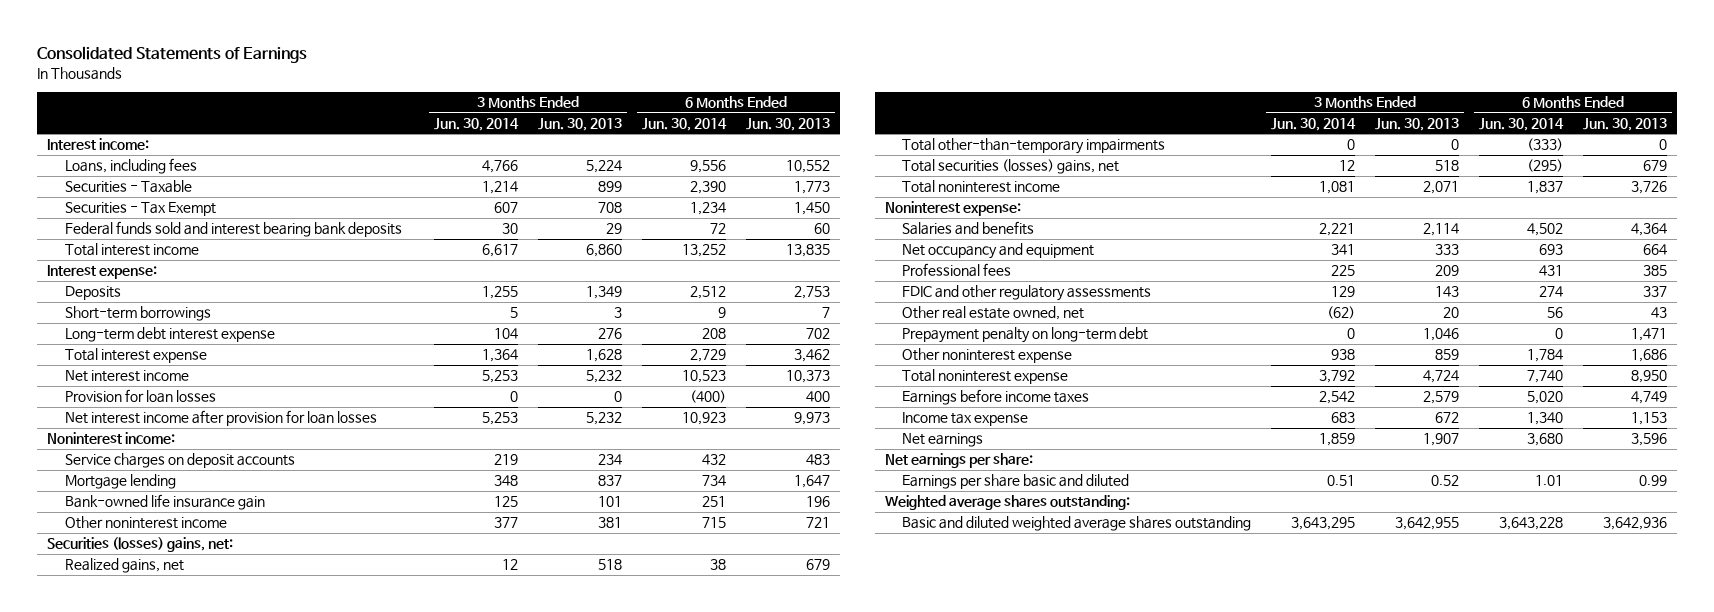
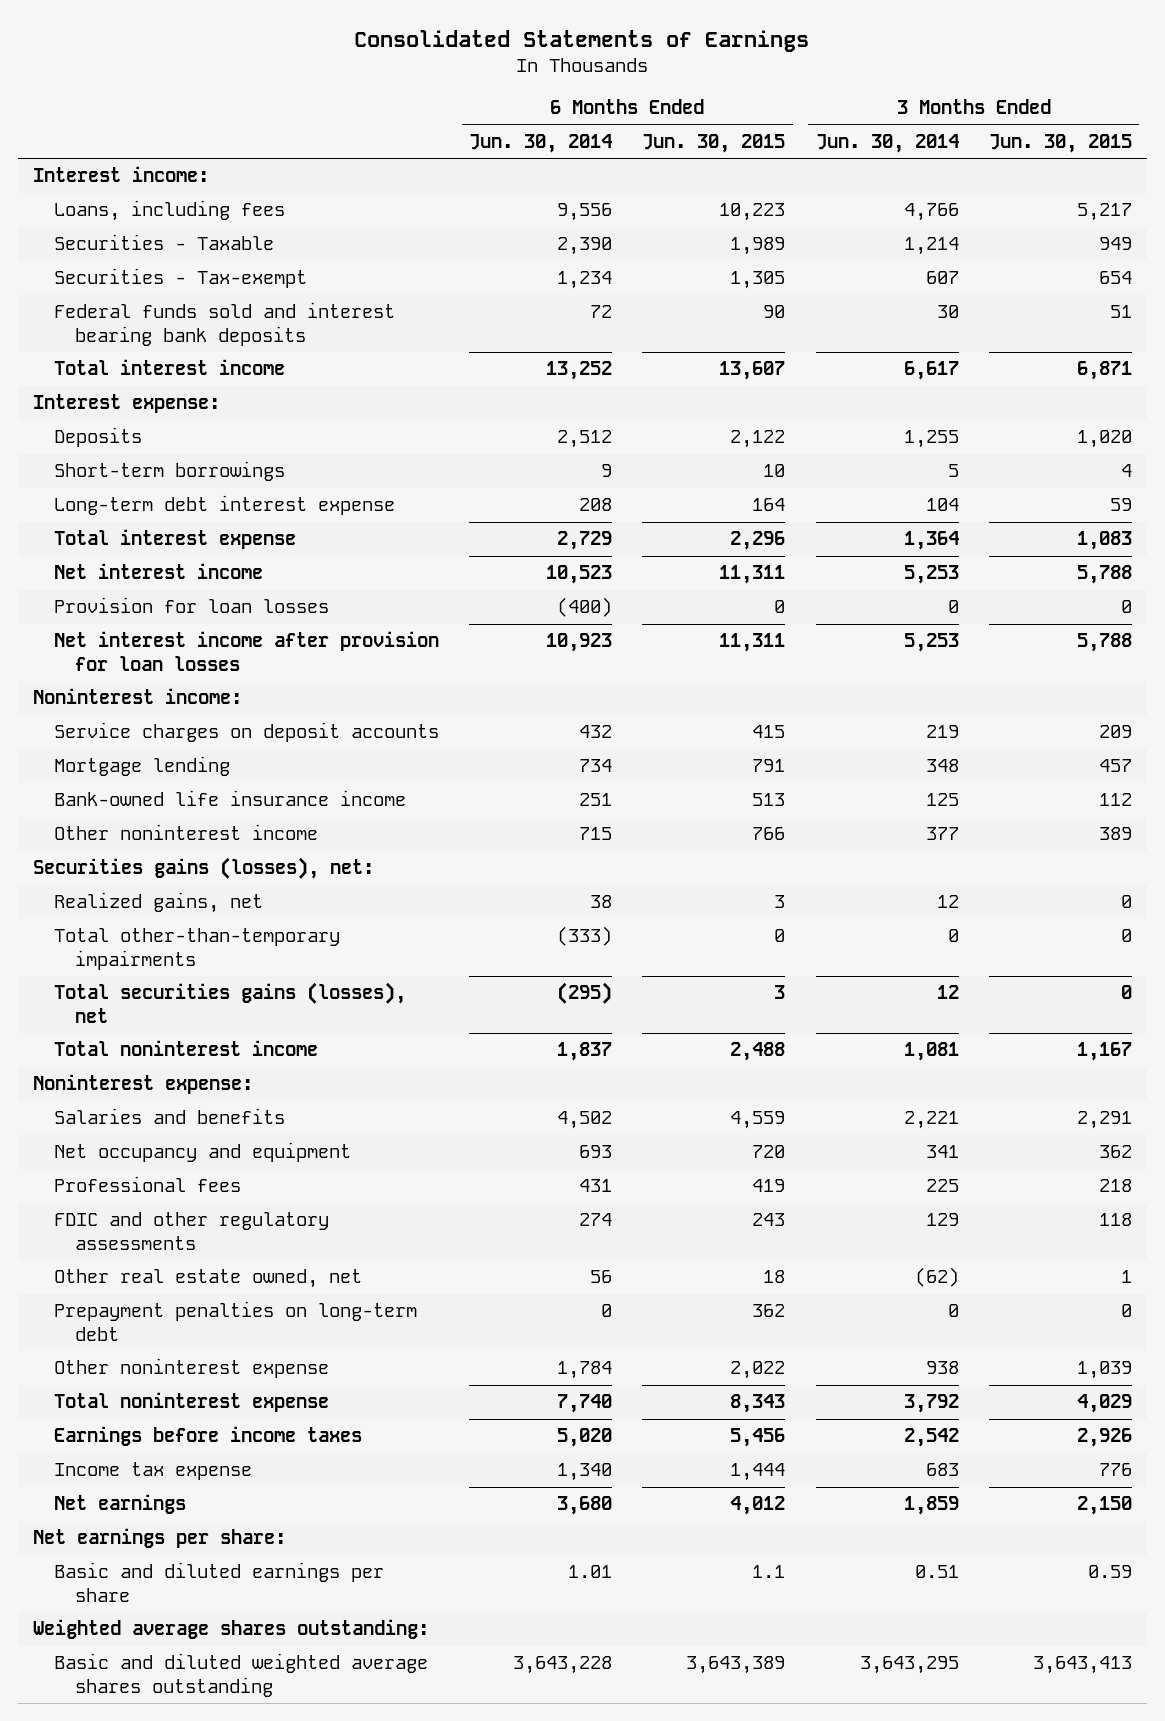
[537,117,622,131] Jun. 30, 2013 -> none
[745,117,830,131] Jun. 30, 2013 -> none
none -> [642,133,786,153] Jun. 30, 2015
none -> [988,133,1132,153] Jun. 30, 2015
[64,202,216,217] Securities - Tax Exempt -> [53,268,307,289] Securities - Tax-exempt
[64,494,265,511] Bank-owned life insurance gain -> [53,790,406,807] Bank-owned life insurance income
[47,537,234,553] Securities (losses) gains, net: -> [33,857,375,880] Securities gains (losses), net:
[902,159,1120,175] Total securities (losses) gains, net -> [53,982,406,1023] Total securities gains (losses), net
[902,327,1149,344] Prepayment penalty on long-term debt -> [53,1301,417,1341] Prepayment penalties on long-term debt
[902,474,1130,490] Earnings per share basic and diluted -> [53,1562,384,1602] Basic and diluted earnings per share

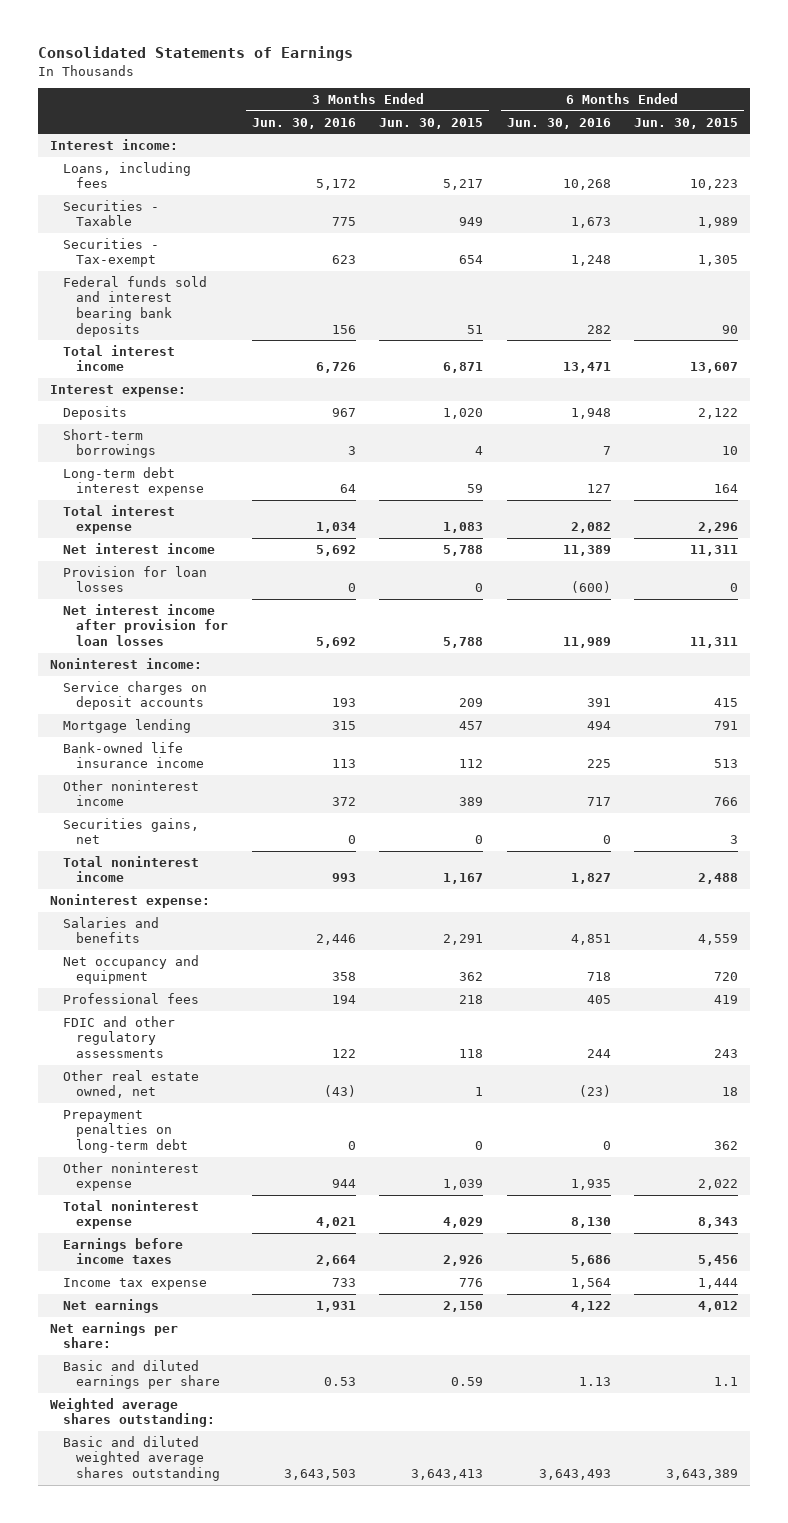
[469,133,613,153] Jun. 30, 2014 -> none
[815,133,959,153] Jun. 30, 2014 -> none
none -> [251,117,356,129] Jun. 30, 2016
none -> [506,117,611,129] Jun. 30, 2016
[33,857,375,880] Securities gains (losses), net: -> none
[53,928,340,970] Total other-than-temporary impairments -> none
[53,982,406,1023] Total securities gains (losses), net -> none
[53,892,263,914] Realized gains, net -> [63,817,200,845] Securities gains, net

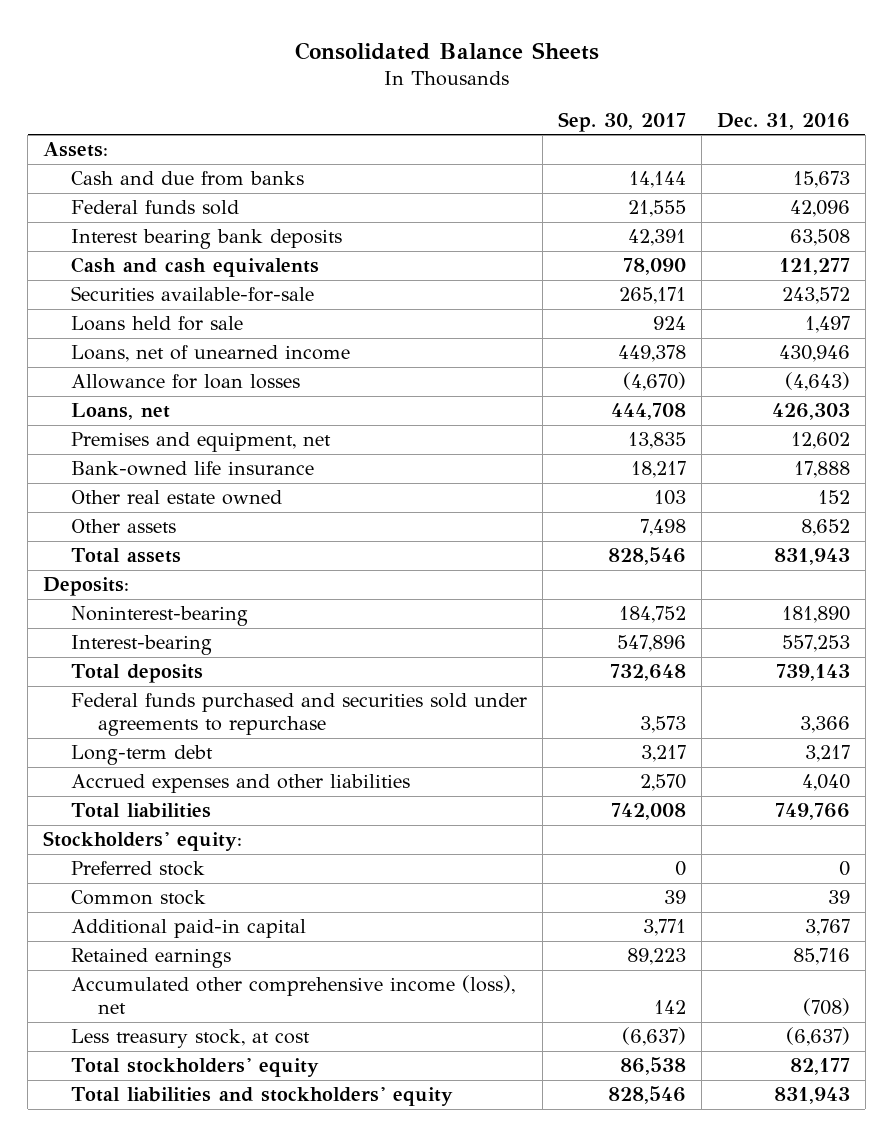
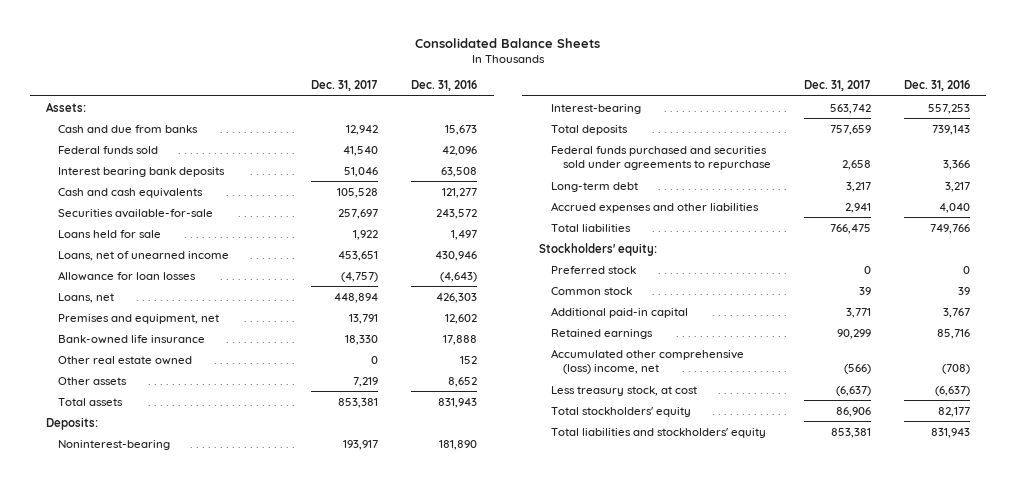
[557,111,686,132] Sep. 30, 2017 -> none
none -> [311,80,379,92] Dec. 31, 2017
[70,975,515,1015] Accumulated other comprehensive income (loss), net -> [550,348,744,375] Accumulated other comprehensive (loss) income, net

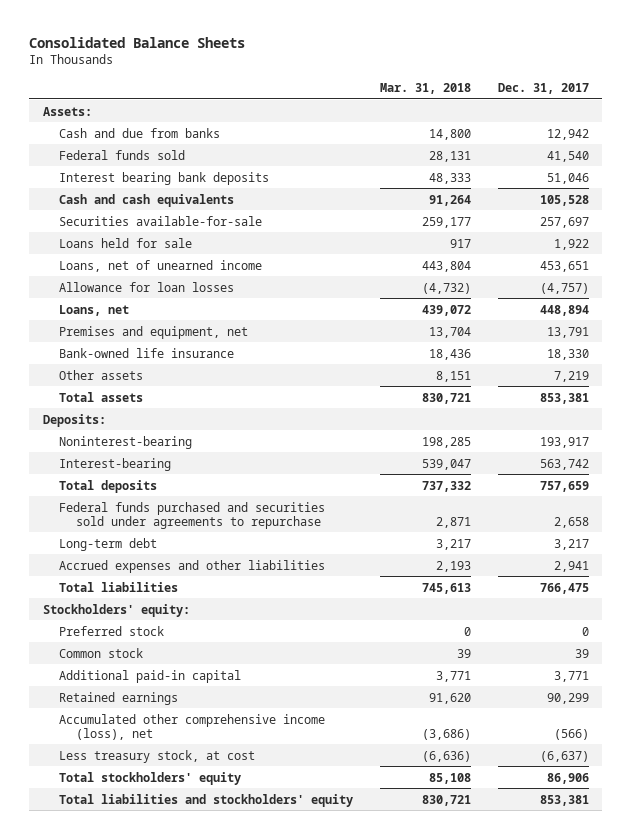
[411,80,478,92] Dec. 31, 2016 -> none
none -> [379,82,471,94] Mar. 31, 2018
[58,355,193,365] Other real estate owned -> none
[550,348,744,375] Accumulated other comprehensive (loss) income, net -> [59,713,326,740] Accumulated other comprehensive income (loss), net

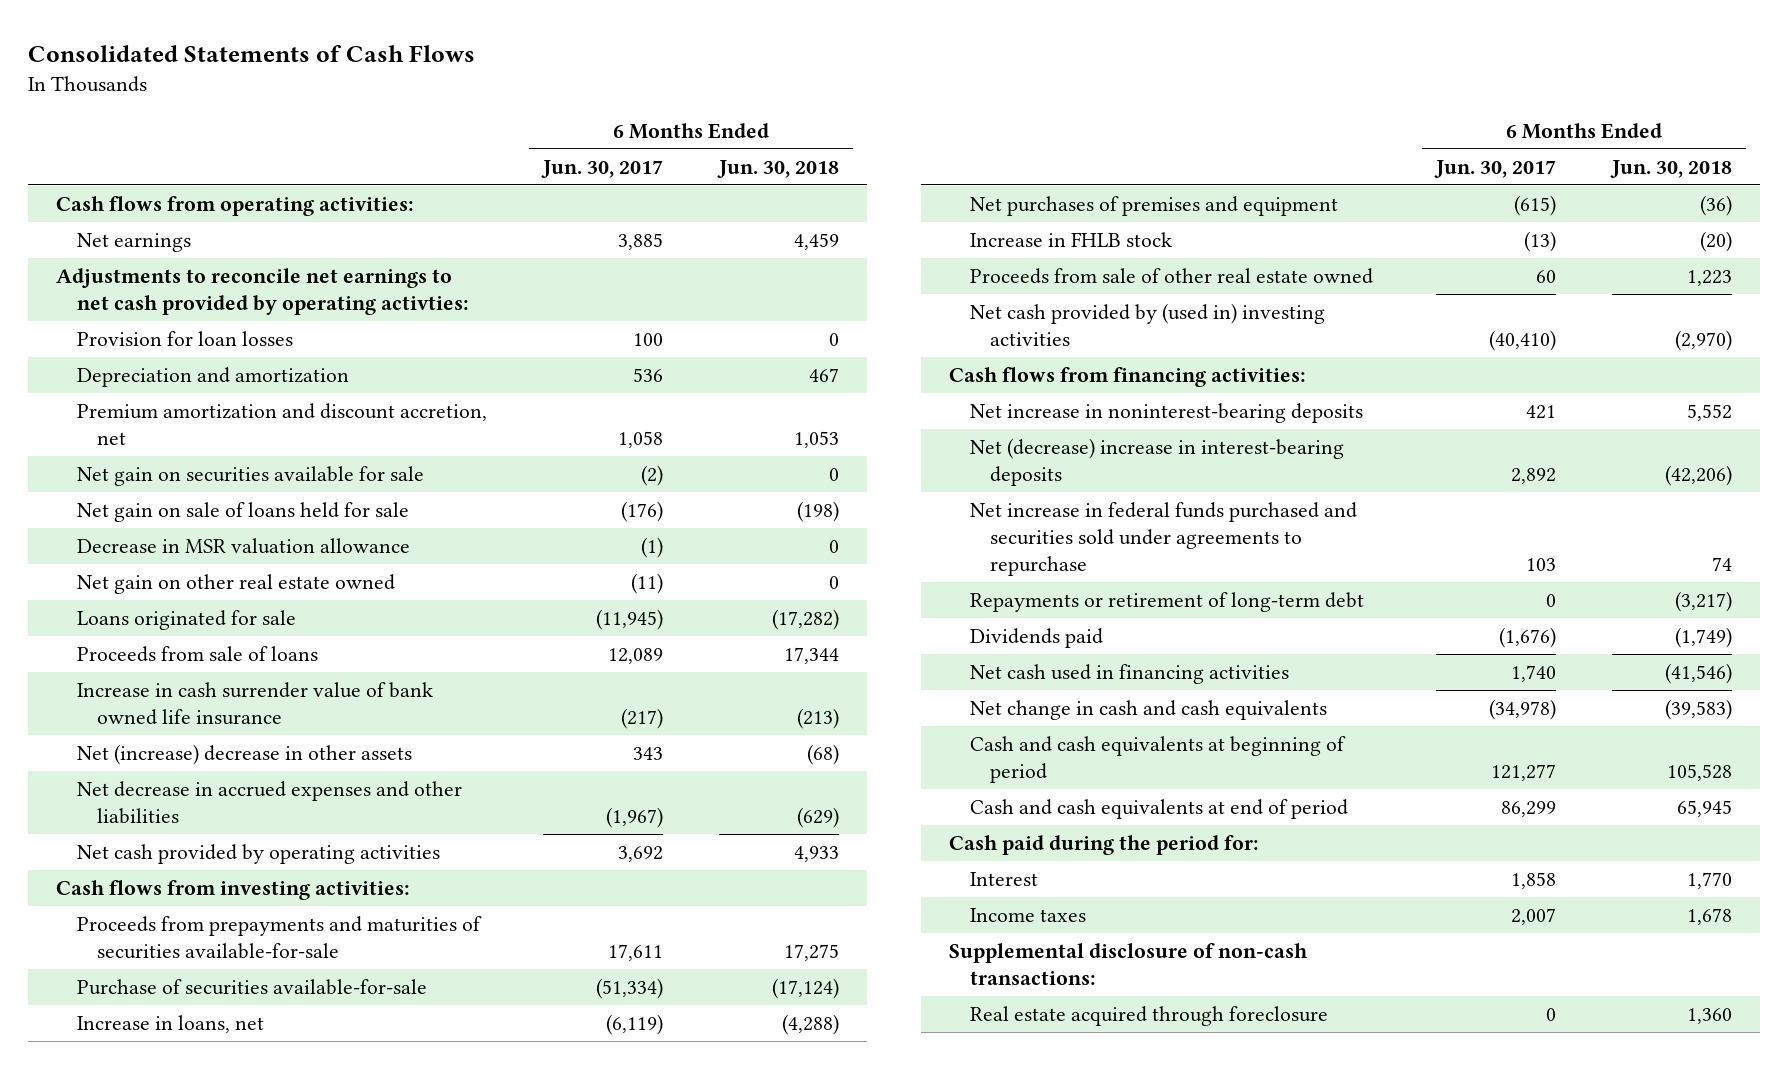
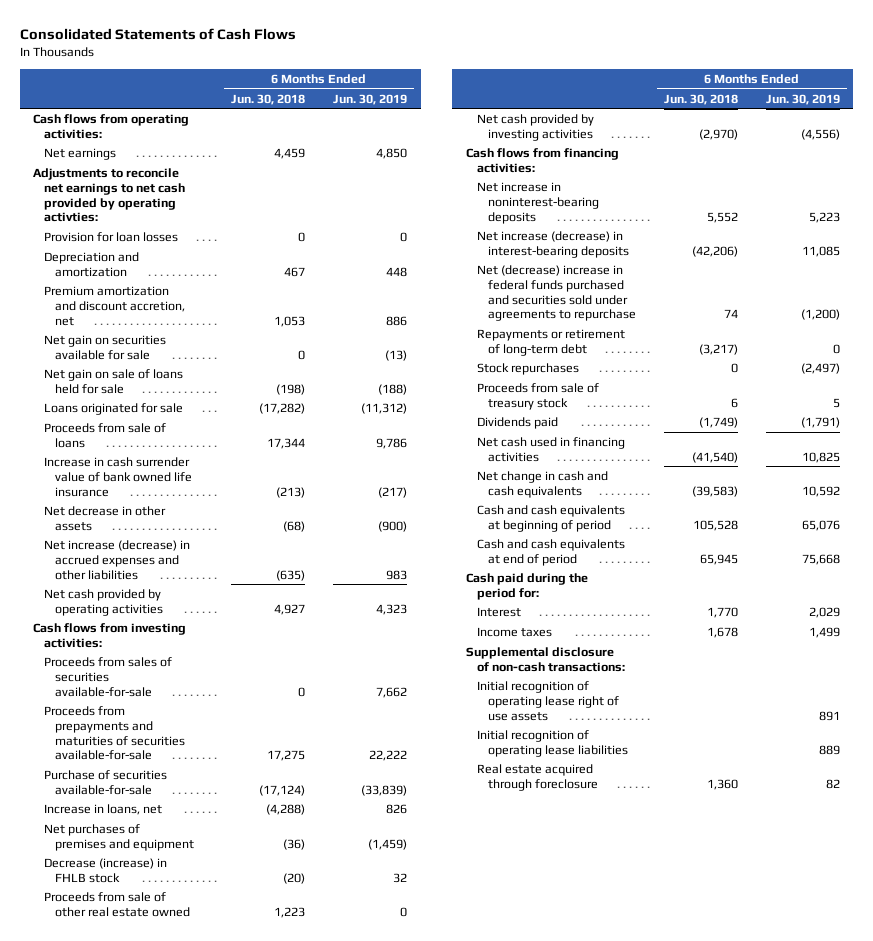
[540,159,663,178] Jun. 30, 2017 -> none
none -> [332,93,407,105] Jun. 30, 2019
[76,537,410,554] Decrease in MSR valuation allowance -> none
[76,573,395,594] Net gain on other real estate owned -> none
[76,743,412,765] Net (increase) decrease in other assets -> [44,505,167,531] Net decrease in other assets
[76,780,462,825] Net decrease in accrued expenses and other liabilities -> [44,539,191,580] Net increase (decrease) in accrued expenses and other liabilities
[797,807,840,829] (629) -> [276,569,306,581] (635)
[794,845,840,862] 4,933 -> [274,603,306,615] 4,927
none -> [44,656,173,697] Proceeds from sales of securities available-for-sale
[969,231,1172,247] Increase in FHLB stock -> [44,857,168,883] Decrease (increase) in FHLB stock
[969,302,1325,347] Net cash provided by (used in) investing activities -> [477,113,595,141] Net cash provided by investing activities
[969,437,1344,487] Net (decrease) increase in interest-bearing deposits -> [477,230,630,258] Net increase (decrease) in interest-bearing deposits
[969,501,1357,577] Net increase in federal funds purchased and securities sold under agreements to repurchase -> [477,264,637,322] Net (decrease) increase in federal funds purchased and securities sold under agreements to repurchase
none -> [477,362,580,375] Stock repurchases
none -> [477,382,600,410] Proceeds from sale of treasury stock
[1665,662,1733,684] (41,546) -> [691,451,738,463] (41,540)
none -> [477,680,620,721] Initial recognition of operating lease right of use assets
none -> [477,729,629,757] Initial recognition of operating lease liabilities

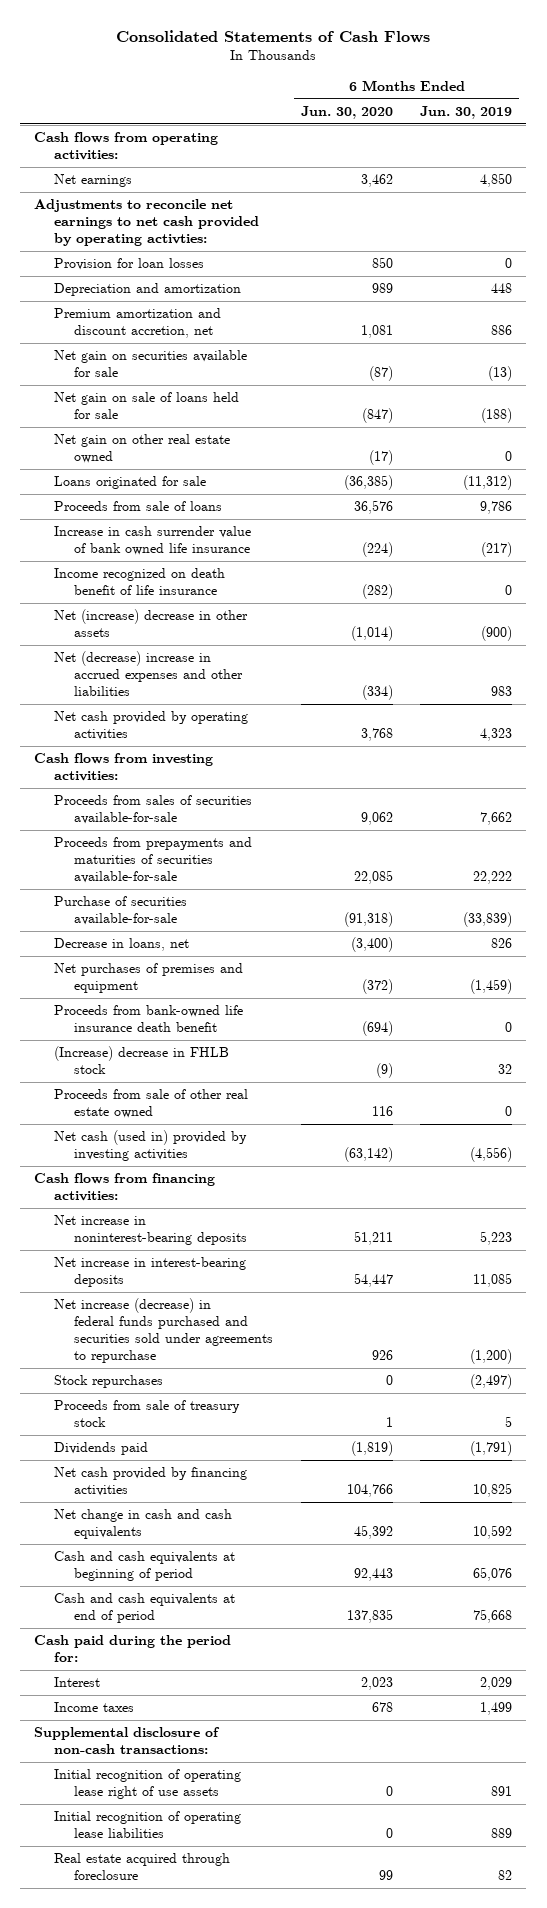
[231,93,306,105] Jun. 30, 2018 -> none
none -> [300,105,393,119] Jun. 30, 2020
none -> [54,434,231,464] Net gain on other real estate owned
none -> [54,568,226,596] Income recognized on death benefit of life insurance
[44,505,167,531] Net decrease in other assets -> [54,609,249,638] Net (increase) decrease in other assets
[44,539,191,580] Net increase (decrease) in accrued expenses and other liabilities -> [54,651,244,697] Net (decrease) increase in accrued expenses and other liabilities
[44,803,163,815] Increase in loans, net -> [54,938,190,952] Decrease in loans, net
none -> [54,1005,244,1033] Proceeds from bank-owned life insurance death benefit
[44,857,168,883] Decrease (increase) in FHLB stock -> [54,1046,230,1075] (Increase) decrease in FHLB stock
[477,113,595,141] Net cash provided by investing activities -> [54,1130,248,1162] Net cash (used in) provided by investing activities
[477,328,626,356] Repayments or retirement of long-term debt -> none
[477,230,630,258] Net increase (decrease) in interest-bearing deposits -> [54,1257,247,1288] Net increase in interest-bearing deposits
[477,264,637,322] Net (decrease) increase in federal funds purchased and securities sold under agreements to repurchase -> [54,1298,274,1364] Net increase (decrease) in federal funds purchased and securities sold under agreements to repurchase
[477,436,626,462] Net cash used in financing activities -> [54,1467,248,1497] Net cash provided by financing activities

